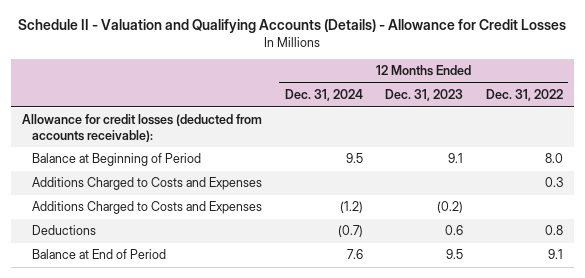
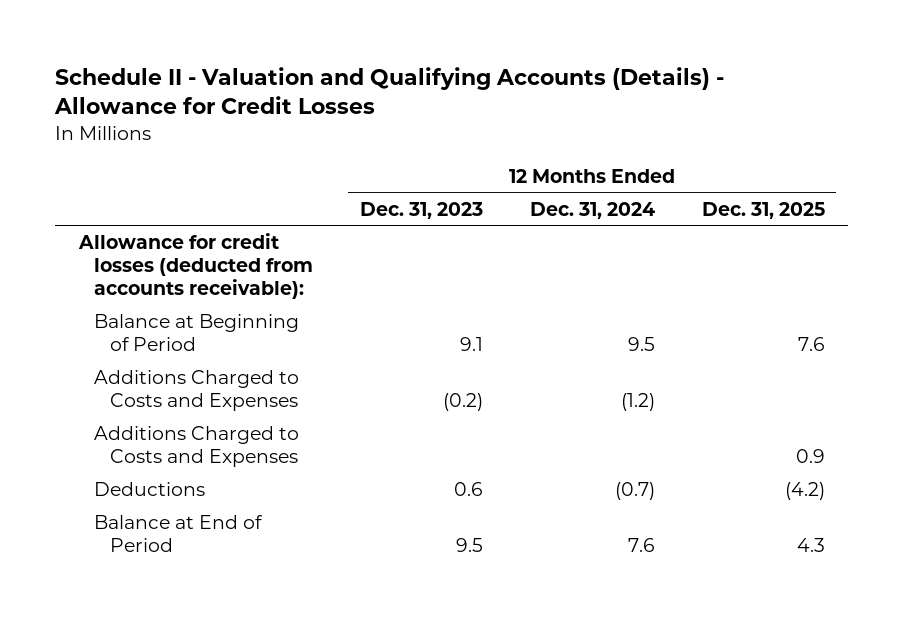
[485,89,563,102] Dec. 31, 2022 -> none
none -> [701,201,825,219] Dec. 31, 2025
[32,177,263,191] Additions Charged to Costs and Expenses -> [94,426,300,468] Additions Charged to Costs and Expenses

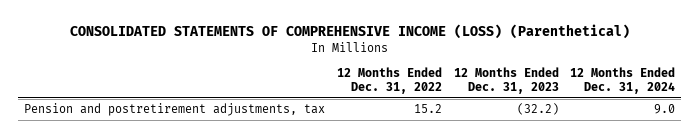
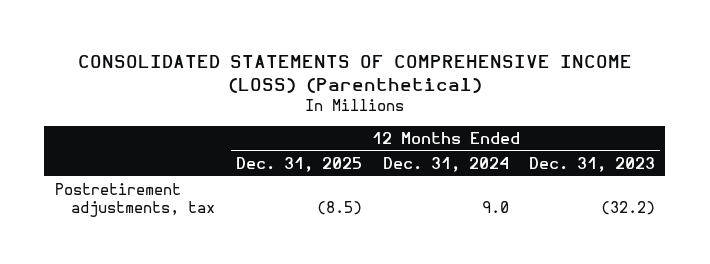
[336,67,442,95] 12 Months Ended Dec. 31, 2022 -> none
none -> [235,156,362,172] Dec. 31, 2025
[24,103,326,117] Pension and postretirement adjustments, tax -> [54,183,216,217] Postretirement adjustments, tax

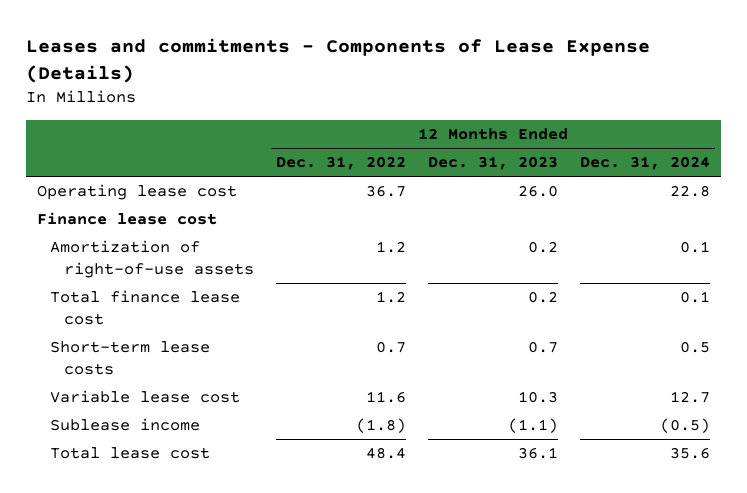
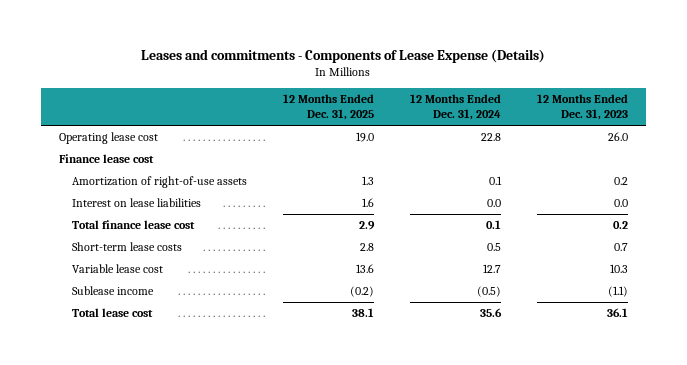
[276,156,407,171] Dec. 31, 2022 -> none
none -> [283,94,375,121] 12 Months Ended Dec. 31, 2025
none -> [72,197,202,207] Interest on lease liabilities

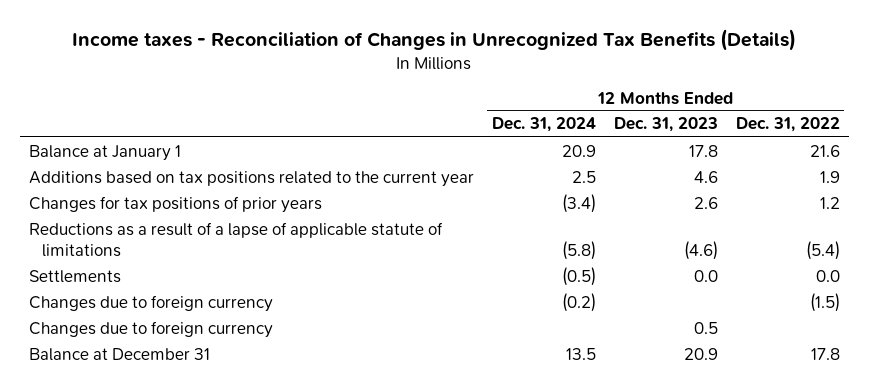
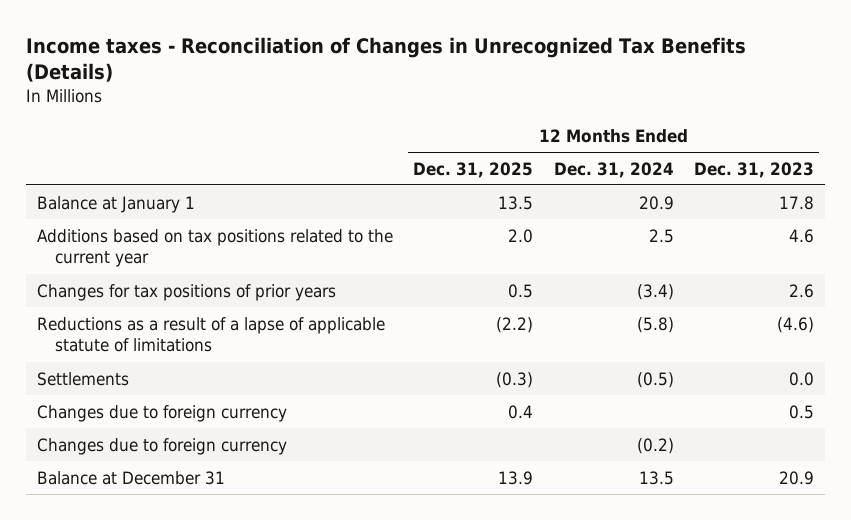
[735,117,840,133] Dec. 31, 2022 -> none
none -> [413,161,534,178] Dec. 31, 2025
[28,294,273,312] Changes due to foreign currency -> [36,437,287,455] Changes due to foreign currency

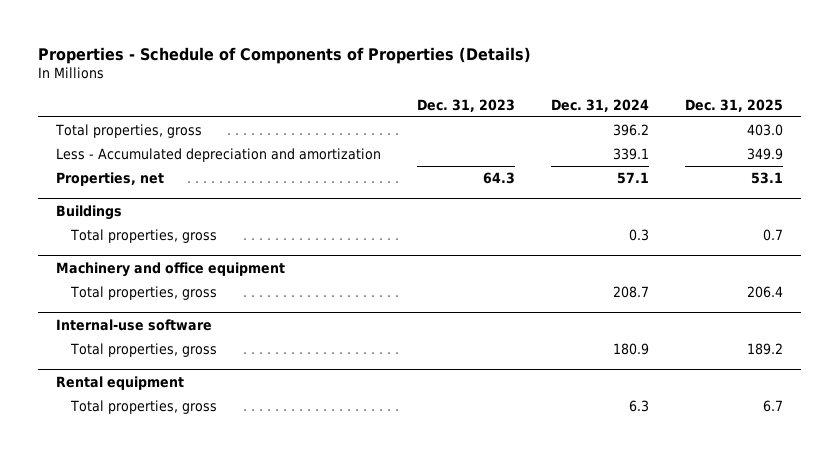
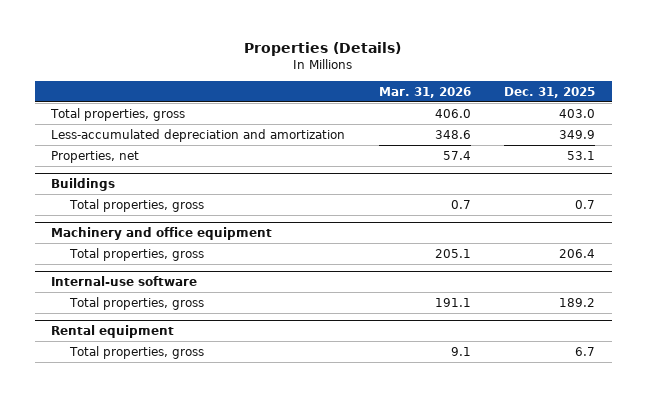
[37,46,531,64] Properties - Schedule of Components of Properties (Details) -> [244,42,402,57] Properties (Details)
[416,98,515,112] Dec. 31, 2023 -> none
[550,98,649,112] Dec. 31, 2024 -> none
none -> [378,86,471,98] Mar. 31, 2026
[55,148,381,163] Less - Accumulated depreciation and amortization -> [51,128,346,142] Less-accumulated depreciation and amortization

